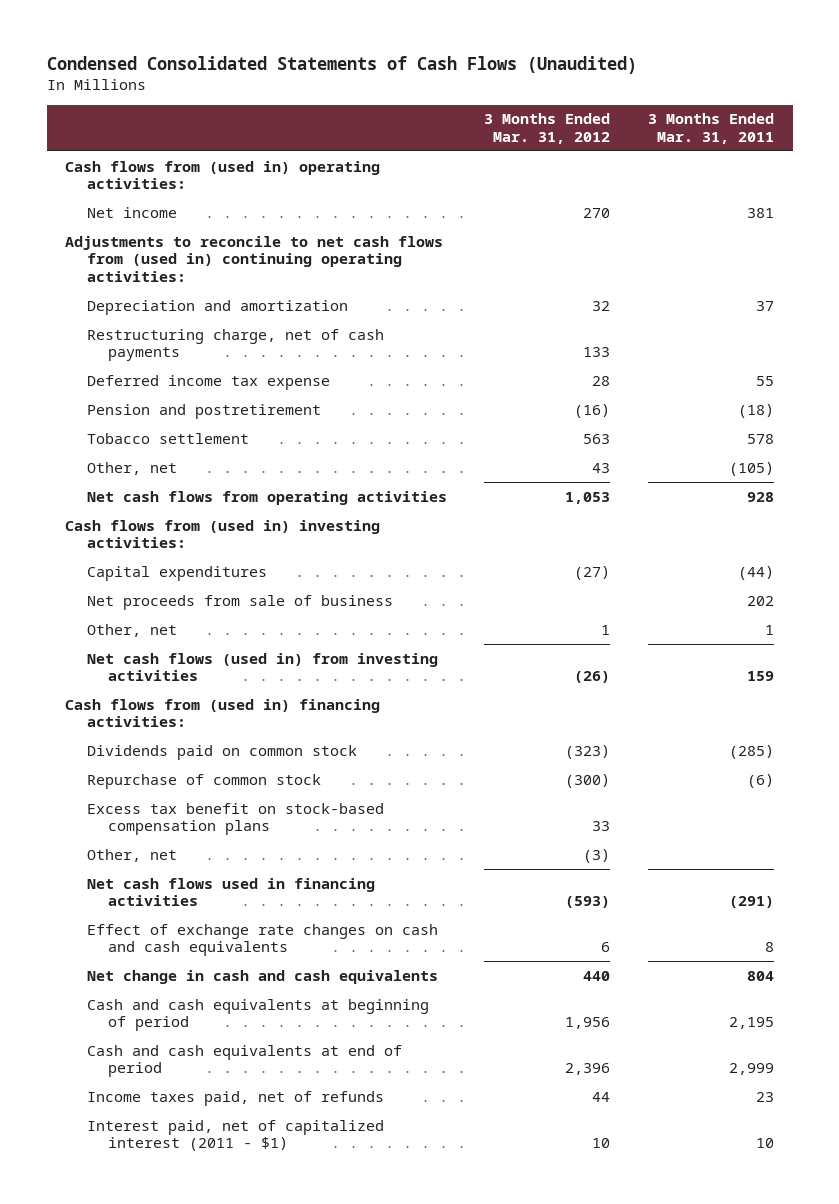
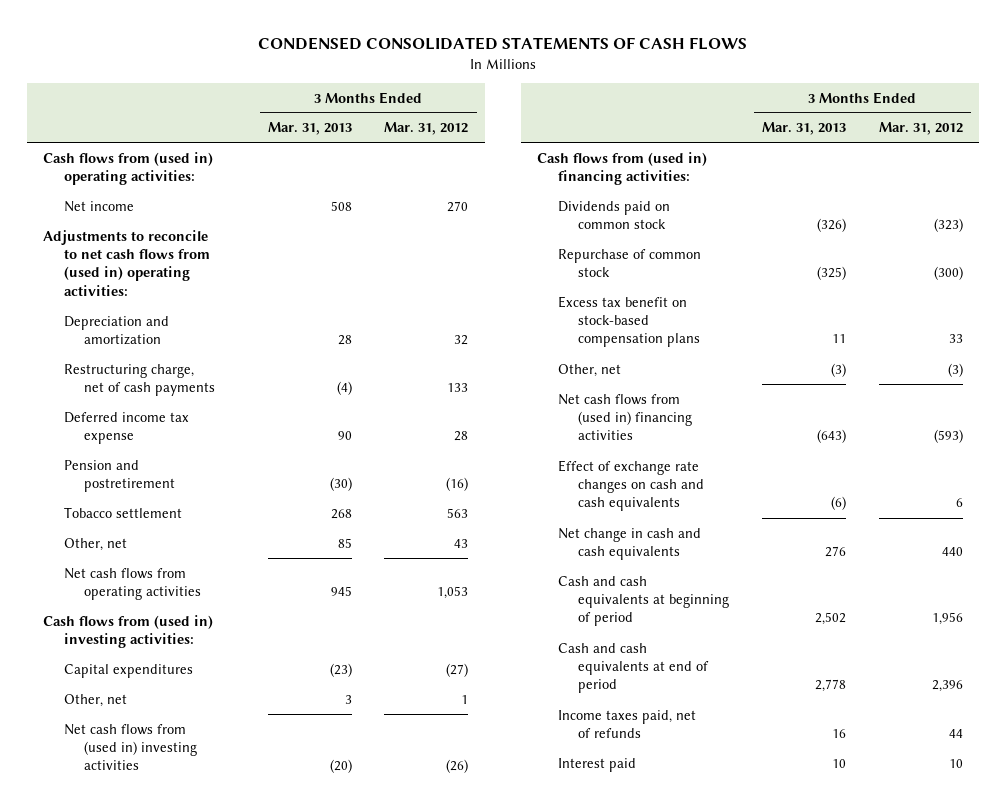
[46,55,637,74] Condensed Consolidated Statements of Cash Flows (Unaudited) -> [257,37,747,51] CONDENSED CONSOLIDATED STATEMENTS OF CASH FLOWS
[647,113,774,144] 3 Months Ended Mar. 31, 2011 -> none
none -> [267,122,352,136] Mar. 31, 2013
[65,235,444,282] Adjustments to reconcile to net cash flows from (used in) continuing operating activities: -> [43,229,210,296] Adjustments to reconcile to net cash flows from (used in) operating activities:
[86,594,393,610] Net proceeds from sale of business -> none
[86,652,438,682] Net cash flows (used in) from investing activities -> [63,723,198,771] Net cash flows from (used in) investing activities
[86,877,375,907] Net cash flows used in financing activities -> [557,393,693,441] Net cash flows from (used in) financing activities
[86,1119,384,1152] Interest paid, net of capitalized interest (2011 - $1) -> [557,757,636,772] Interest paid

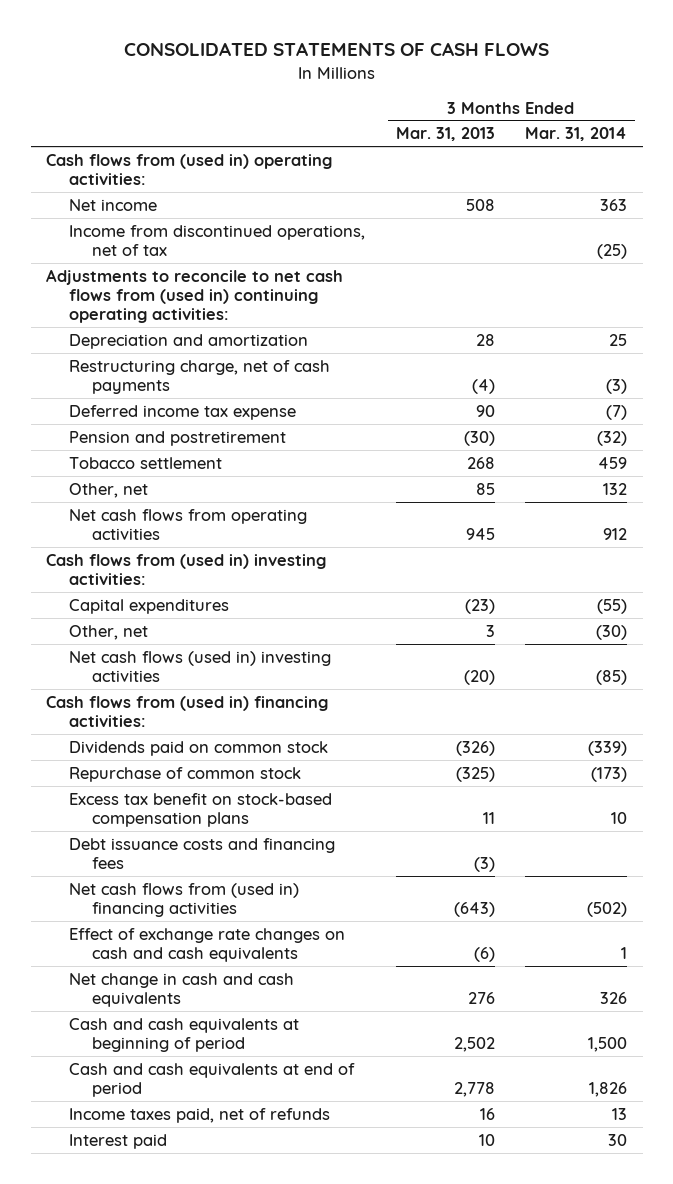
[257,37,747,51] CONDENSED CONSOLIDATED STATEMENTS OF CASH FLOWS -> [123,42,549,57] CONSOLIDATED STATEMENTS OF CASH FLOWS
[384,122,469,136] Mar. 31, 2012 -> none
none -> [525,127,628,142] Mar. 31, 2014
none -> [68,224,365,256] Income from discontinued operations, net of tax
[43,229,210,296] Adjustments to reconcile to net cash flows from (used in) operating activities: -> [46,268,344,324] Adjustments to reconcile to net cash flows from (used in) continuing operating activities:
[63,723,198,771] Net cash flows from (used in) investing activities -> [68,650,331,682] Net cash flows (used in) investing activities
[557,363,621,377] Other, net -> none
none -> [68,837,335,869] Debt issuance costs and financing fees

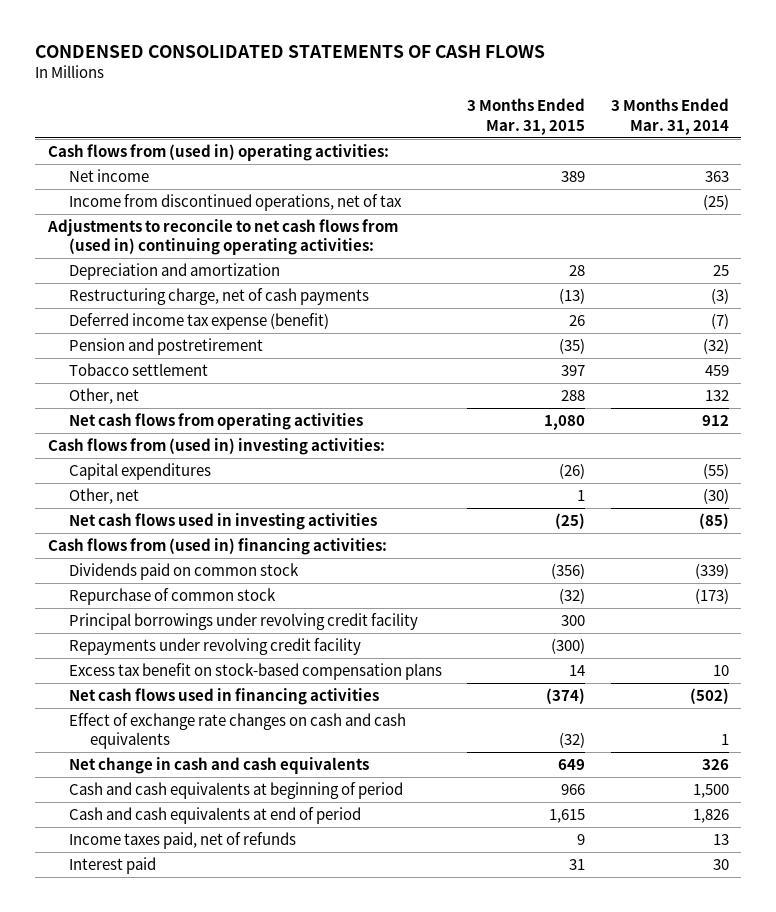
[123,42,549,57] CONSOLIDATED STATEMENTS OF CASH FLOWS -> [34,45,545,59] CONDENSED CONSOLIDATED STATEMENTS OF CASH FLOWS
[395,127,495,142] Mar. 31, 2013 -> none
none -> [467,98,586,135] 3 Months Ended Mar. 31, 2015
[68,404,296,420] Deferred income tax expense -> [68,312,329,330] Deferred income tax expense (benefit)
[68,650,331,682] Net cash flows (used in) investing activities -> [68,512,377,530] Net cash flows used in investing activities
none -> [68,612,418,630] Principal borrowings under revolving credit facility
none -> [68,637,361,655] Repayments under revolving credit facility
[68,837,335,869] Debt issuance costs and financing fees -> none
[68,882,299,917] Net cash flows from (used in) financing activities -> [68,687,379,705] Net cash flows used in financing activities

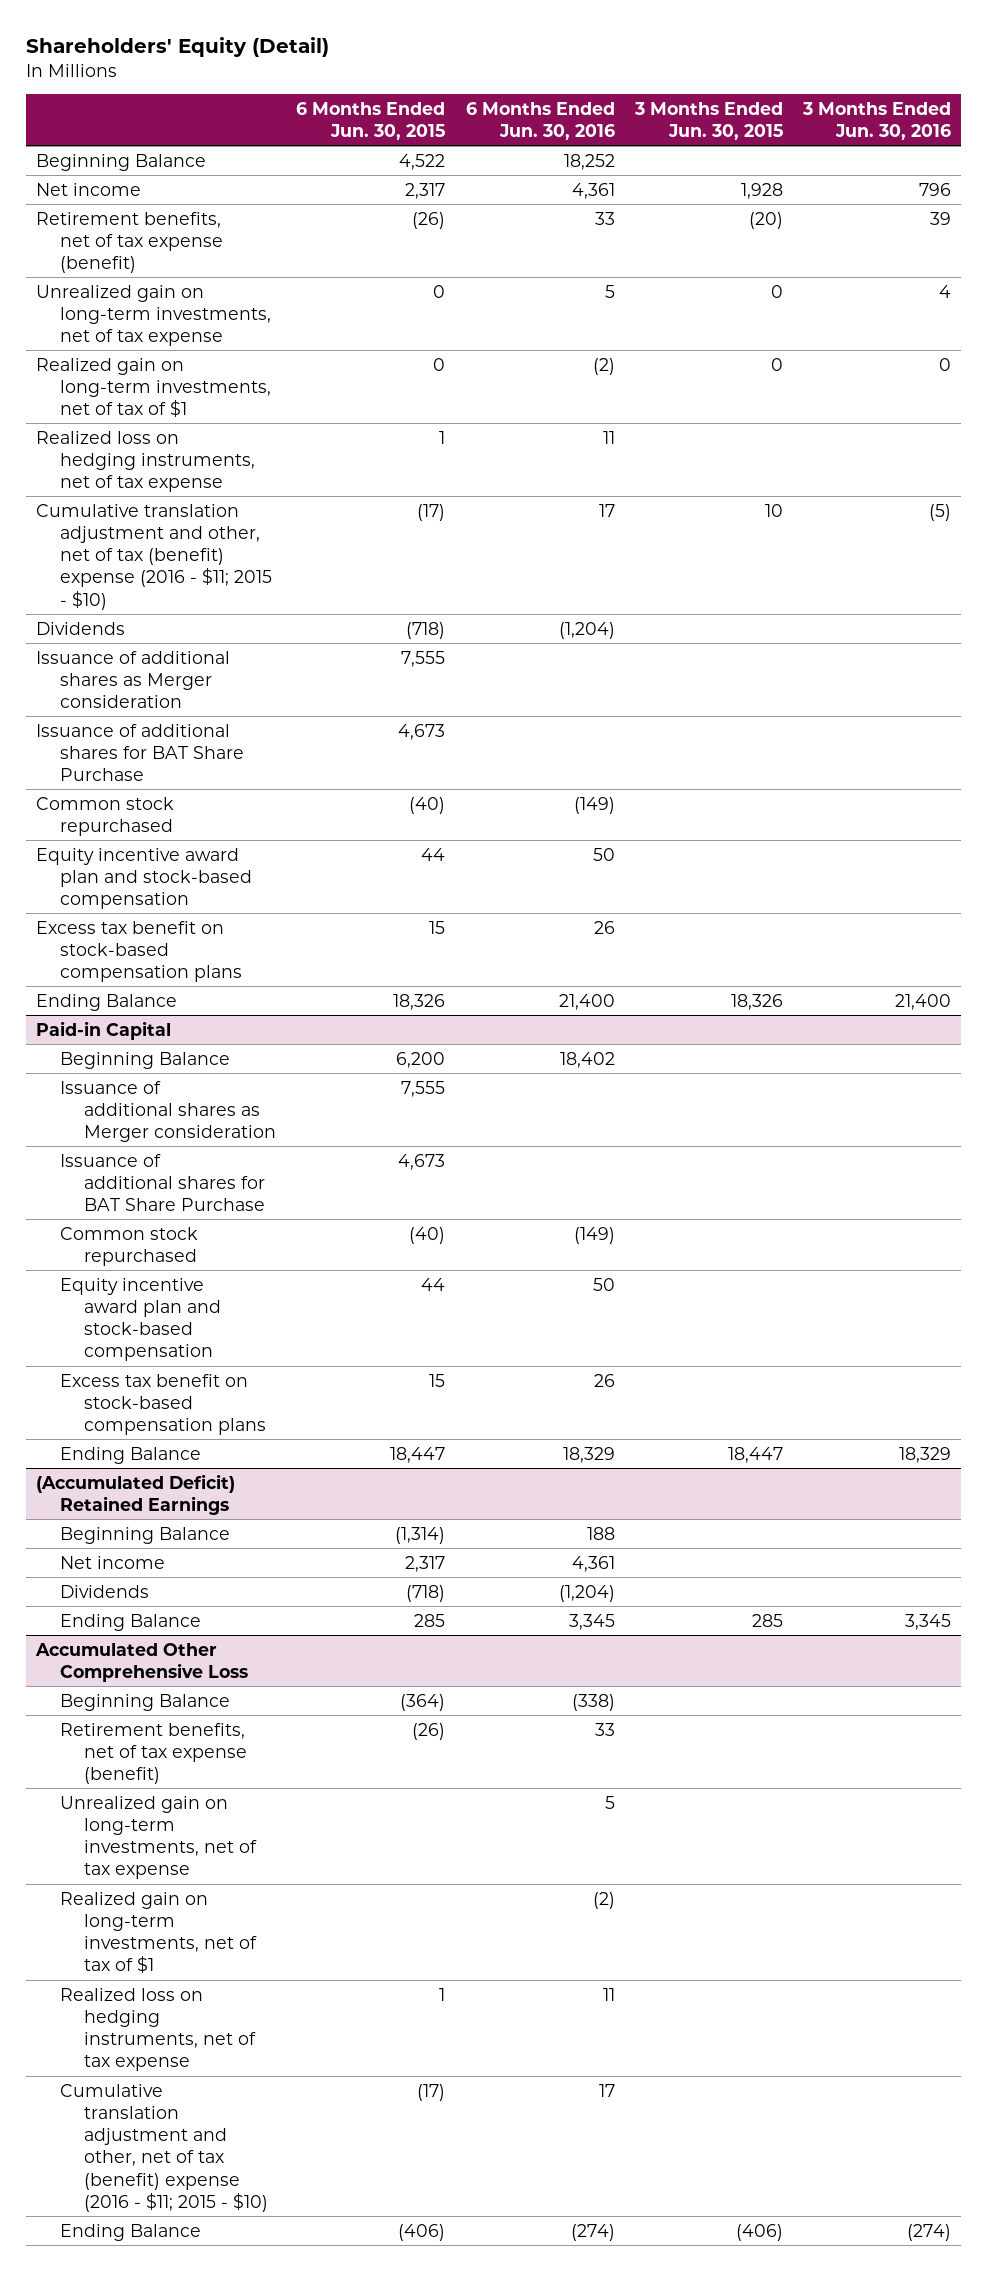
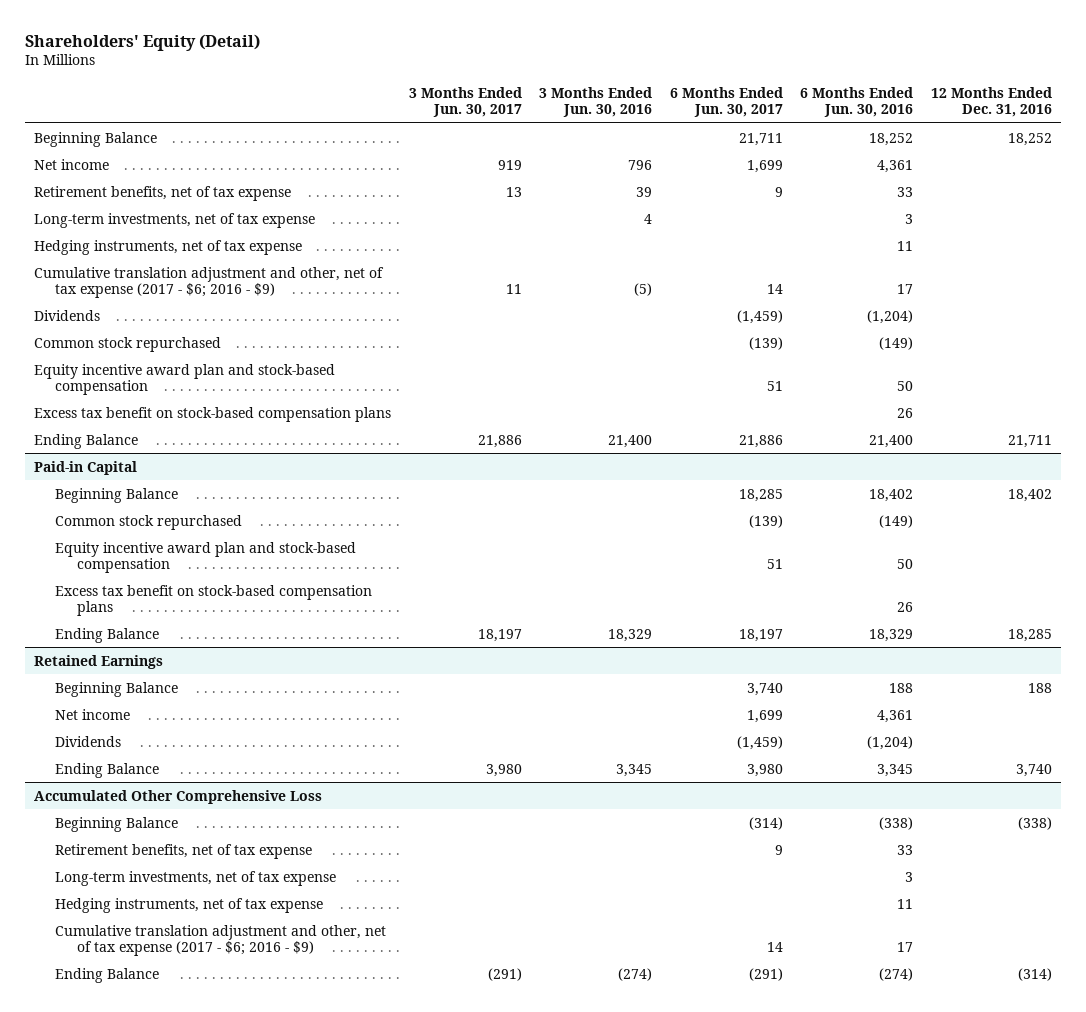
[296,101,446,141] 6 Months Ended Jun. 30, 2015 -> none
[633,101,783,141] 3 Months Ended Jun. 30, 2015 -> none
none -> [408,86,522,118] 3 Months Ended Jun. 30, 2017
none -> [669,86,783,118] 6 Months Ended Jun. 30, 2017
none -> [931,86,1053,118] 12 Months Ended Dec. 31, 2016
[36,357,272,418] Realized gain on long-term investments, net of tax of $1 -> none
[36,211,224,274] Retirement benefits, net of tax expense (benefit) -> [33,185,291,201] Retirement benefits, net of tax expense
[36,284,272,347] Unrealized gain on long-term investments, net of tax expense -> [33,212,315,228] Long-term investments, net of tax expense
[604,284,615,298] 5 -> [905,213,914,224] 3
[36,430,256,493] Realized loss on hedging instruments, net of tax expense -> [33,239,302,255] Hedging instruments, net of tax expense
[36,503,273,610] Cumulative translation adjustment and other, net of tax (benefit) expense (2016 - $11; 2015 - $10) -> [33,266,384,298] Cumulative translation adjustment and other, net of tax expense (2017 - $6; 2016 - $9)
[36,650,231,709] Issuance of additional shares as Merger consideration -> none
[36,723,245,782] Issuance of additional shares for BAT Share Purchase -> none
[60,1080,277,1143] Issuance of additional shares as Merger consideration -> none
[60,1153,266,1212] Issuance of additional shares for BAT Share Purchase -> none
[36,1473,236,1515] (Accumulated Deficit) Retained Earnings -> [33,654,163,669] Retained Earnings
[60,1891,258,1974] Realized gain on long-term investments, net of tax of $1 -> none
[60,1722,248,1785] Retirement benefits, net of tax expense (benefit) -> [55,843,313,859] Retirement benefits, net of tax expense
[60,1795,258,1880] Unrealized gain on long-term investments, net of tax expense -> [55,870,337,886] Long-term investments, net of tax expense
[604,1795,615,1809] 5 -> [905,871,914,882] 3
[60,1987,257,2072] Realized loss on hedging instruments, net of tax expense -> [55,897,324,913] Hedging instruments, net of tax expense
[60,2083,269,2212] Cumulative translation adjustment and other, net of tax (benefit) expense (2016 - $11; 2015 - $10) -> [55,924,387,956] Cumulative translation adjustment and other, net of tax expense (2017 - $6; 2016 - $9)

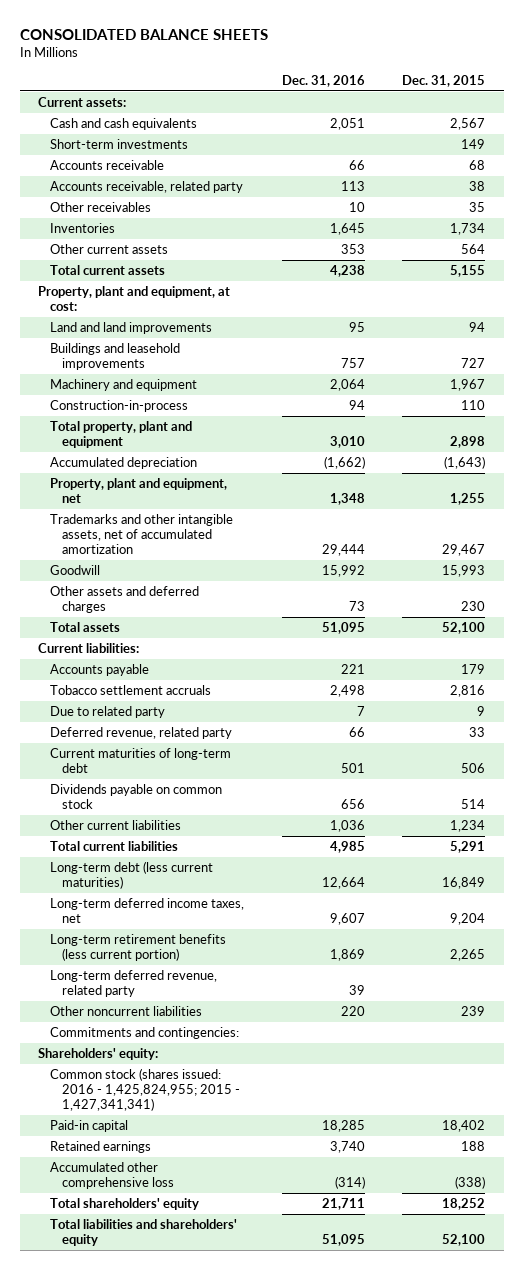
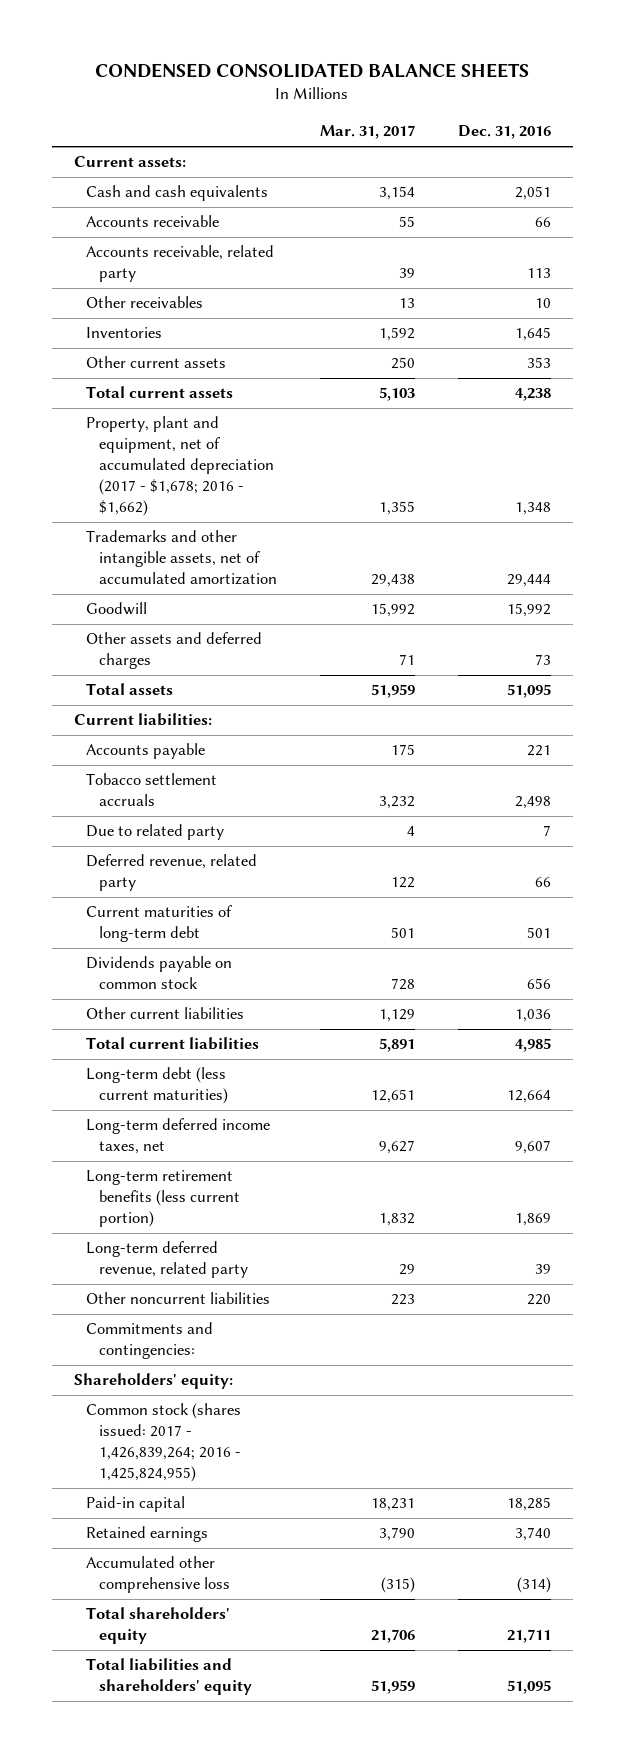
[19,28,268,40] CONSOLIDATED BALANCE SHEETS -> [95,63,530,79] CONDENSED CONSOLIDATED BALANCE SHEETS
[402,74,486,87] Dec. 31, 2015 -> none
none -> [319,125,415,140] Mar. 31, 2017
[50,139,189,150] Short-term investments -> none
[38,286,231,312] Property, plant and equipment, at cost: -> none
[50,322,213,335] Land and land improvements -> none
[50,343,181,371] Buildings and leasehold improvements -> none
[50,379,198,392] Machinery and equipment -> none
[50,400,189,413] Construction-in-process -> none
[50,421,193,449] Total property, plant and equipment -> none
[50,457,198,470] Accumulated depreciation -> none
[50,478,228,504] Property, plant and equipment, net -> [86,416,274,516] Property, plant and equipment, net of accumulated depreciation (2017 - $1,678; 2016 - $1,662)
[50,1068,240,1111] Common stock (shares issued: 2016 - 1,425,824,955; 2015 - 1,427,341,341) -> [86,1403,242,1482] Common stock (shares issued: 2017 - 1,426,839,264; 2016 - 1,425,824,955)

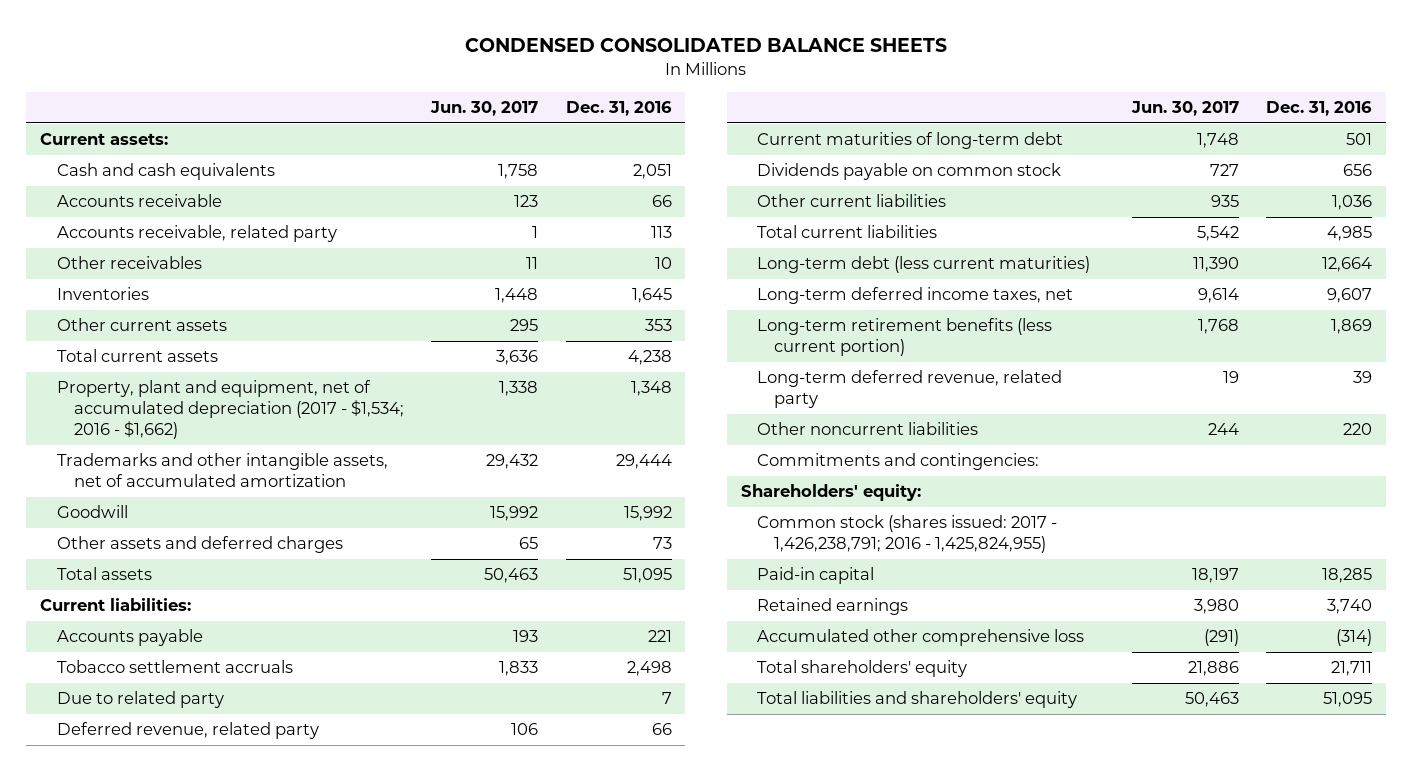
[319,125,415,140] Mar. 31, 2017 -> none
none -> [430,100,539,116] Jun. 30, 2017
[86,416,274,516] Property, plant and equipment, net of accumulated depreciation (2017 - $1,678; 2016 - $1,662) -> [56,380,404,440] Property, plant and equipment, net of accumulated depreciation (2017 - $1,534; 2016 - $1,662)
[86,1403,242,1482] Common stock (shares issued: 2017 - 1,426,839,264; 2016 - 1,425,824,955) -> [757,515,1058,554] Common stock (shares issued: 2017 - 1,426,238,791; 2016 - 1,425,824,955)

